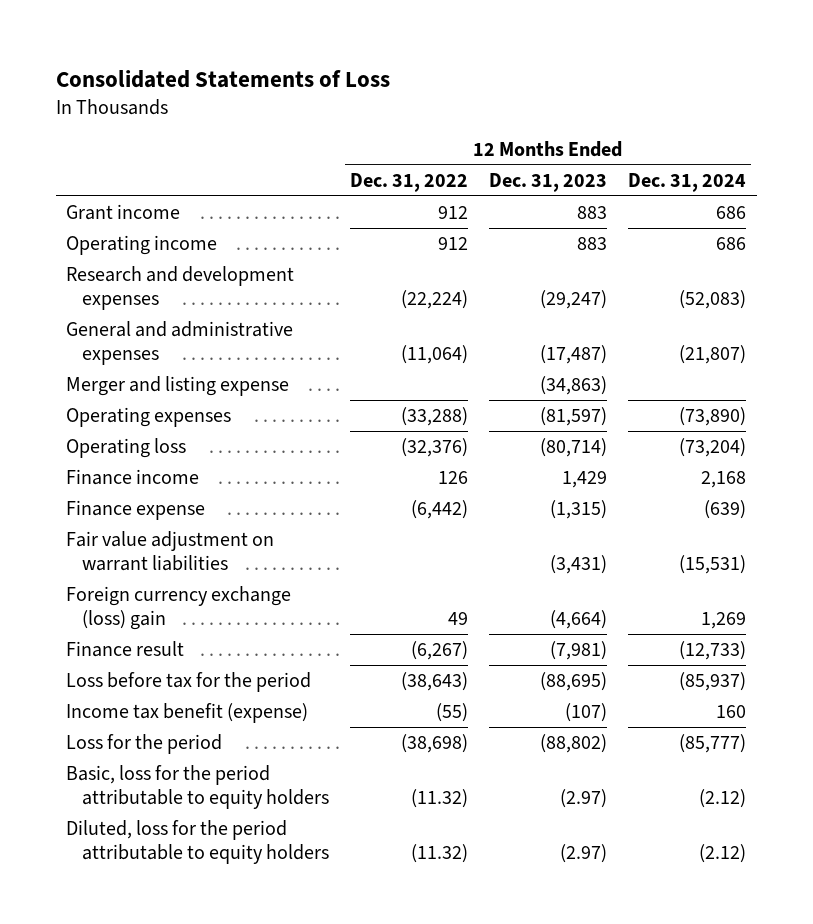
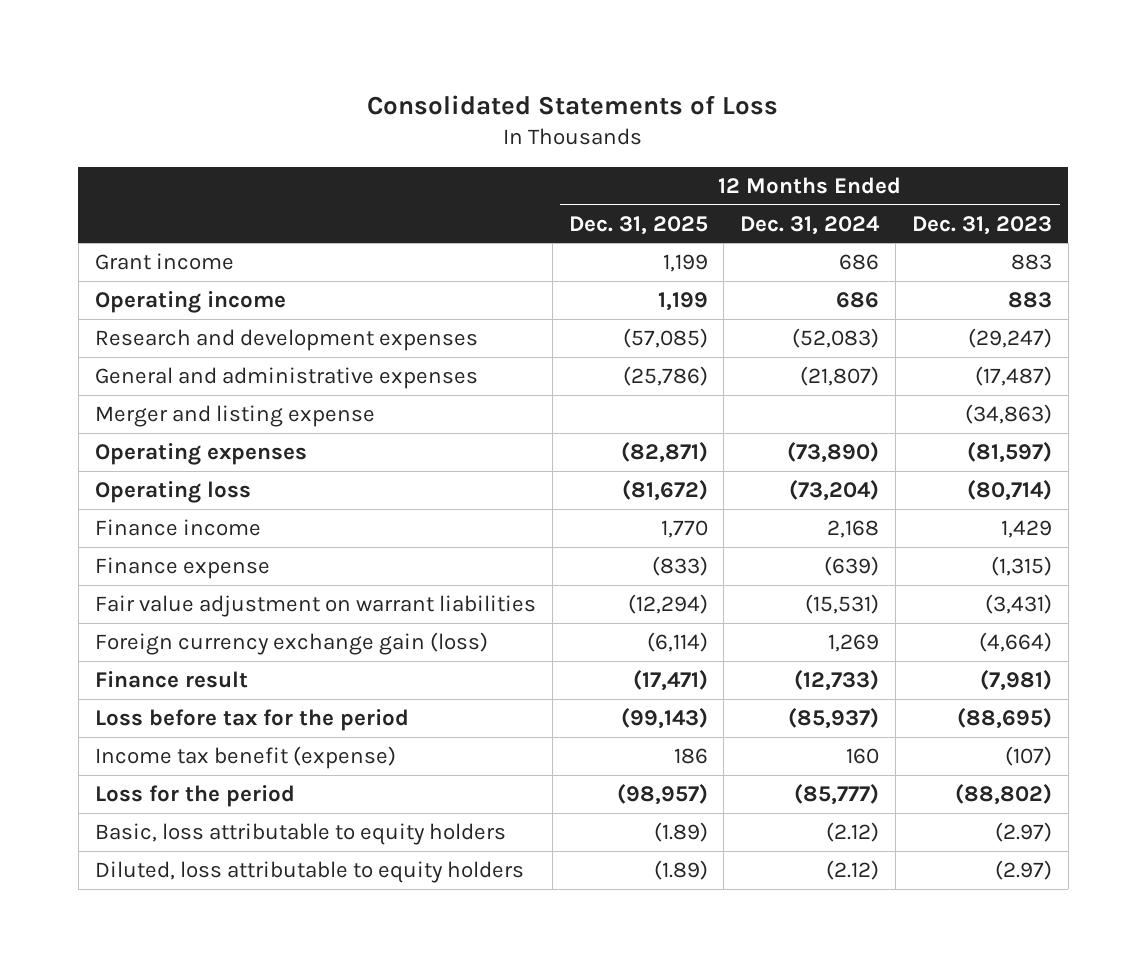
[350,172,469,192] Dec. 31, 2022 -> none
none -> [568,215,708,235] Dec. 31, 2025
[66,586,292,630] Foreign currency exchange (loss) gain -> [94,632,488,656] Foreign currency exchange gain (loss)
[66,765,330,809] Basic, loss for the period attributable to equity holders -> [94,823,506,846] Basic, loss attributable to equity holders
[66,820,330,864] Diluted, loss for the period attributable to equity holders -> [94,861,524,884] Diluted, loss attributable to equity holders

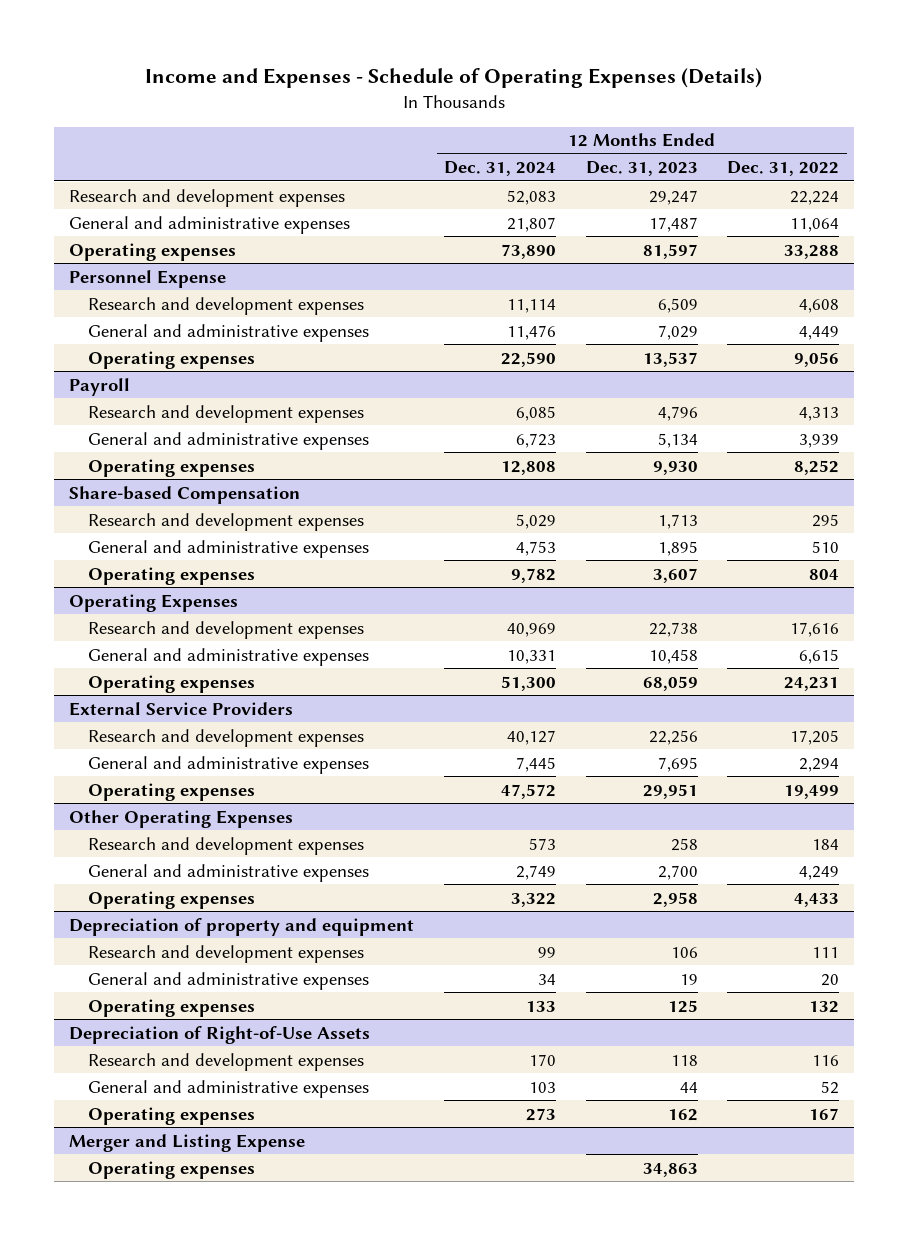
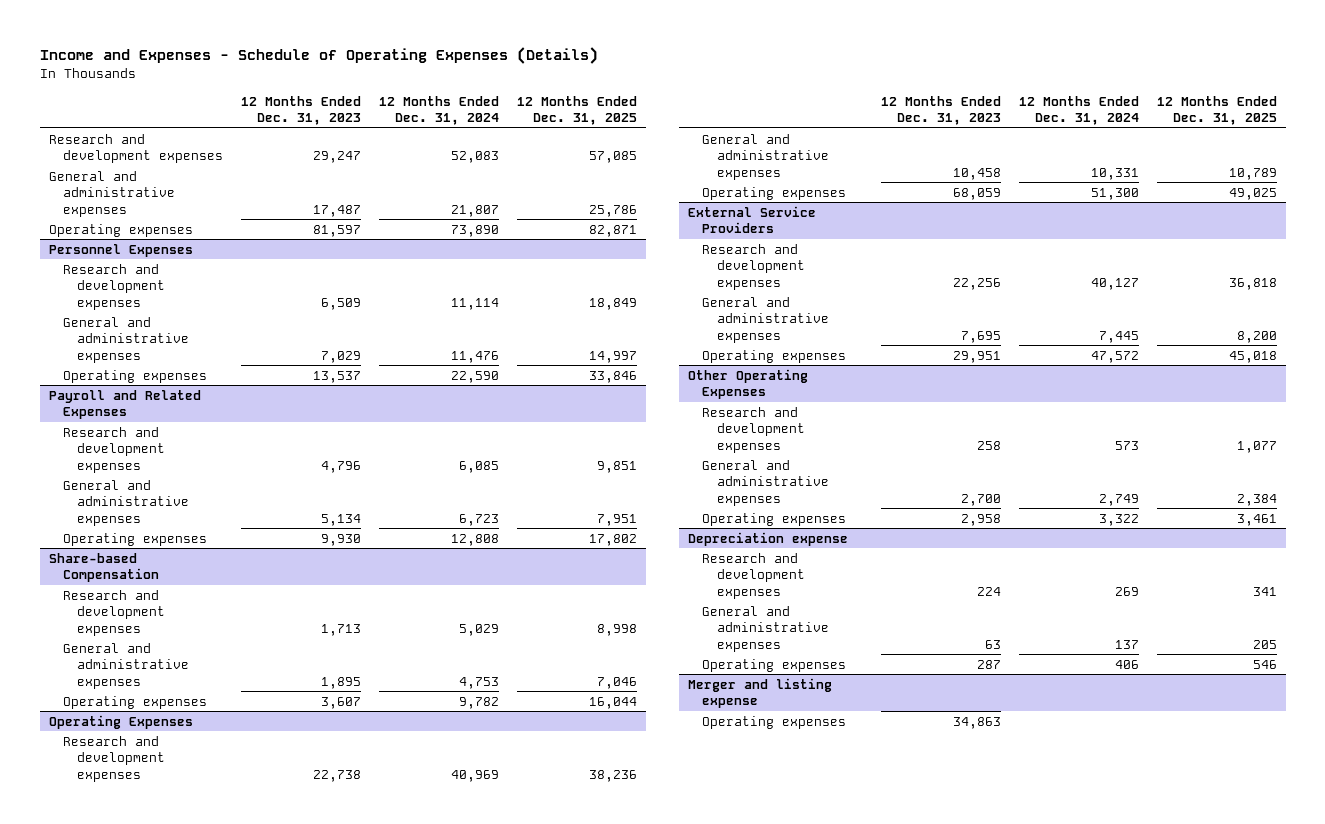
[727,161,840,177] Dec. 31, 2022 -> none
none -> [517,95,638,126] 12 Months Ended Dec. 31, 2025
[69,269,227,288] Personnel Expense -> [48,243,193,257] Personnel Expenses
[69,377,131,396] Payroll -> none
none -> [48,389,201,420] Payroll and Related Expenses
[69,917,415,936] Depreciation of property and equipment -> none
[69,1025,371,1044] Depreciation of Right-of-Use Assets -> none
[88,1052,365,1071] Research and development expenses -> none
[88,1079,370,1098] General and administrative expenses -> none
[88,1106,256,1125] Operating expenses -> none
none -> [688,531,849,546] Depreciation expense
[538,946,557,958] 99 -> [1114,586,1139,596] 269
[670,946,698,958] 106 -> [976,586,1001,596] 224
[538,973,557,985] 34 -> [1114,639,1139,649] 137
[679,973,698,985] 19 -> [984,639,1001,649] 63
[526,1000,557,1012] 133 -> [1114,659,1139,669] 406
[667,999,698,1013] 125 -> [976,659,1001,669] 287
[69,1133,306,1152] Merger and Listing Expense -> [688,677,833,709] Merger and listing expense

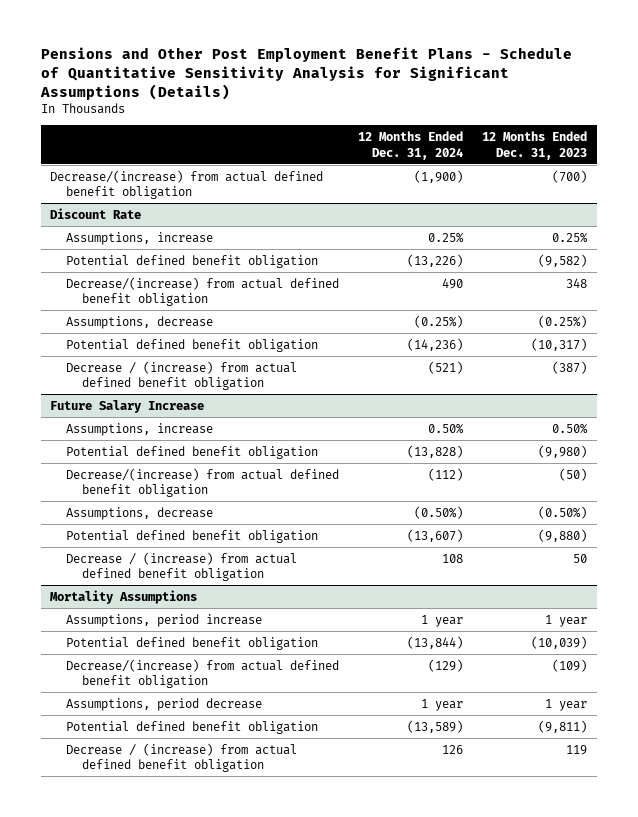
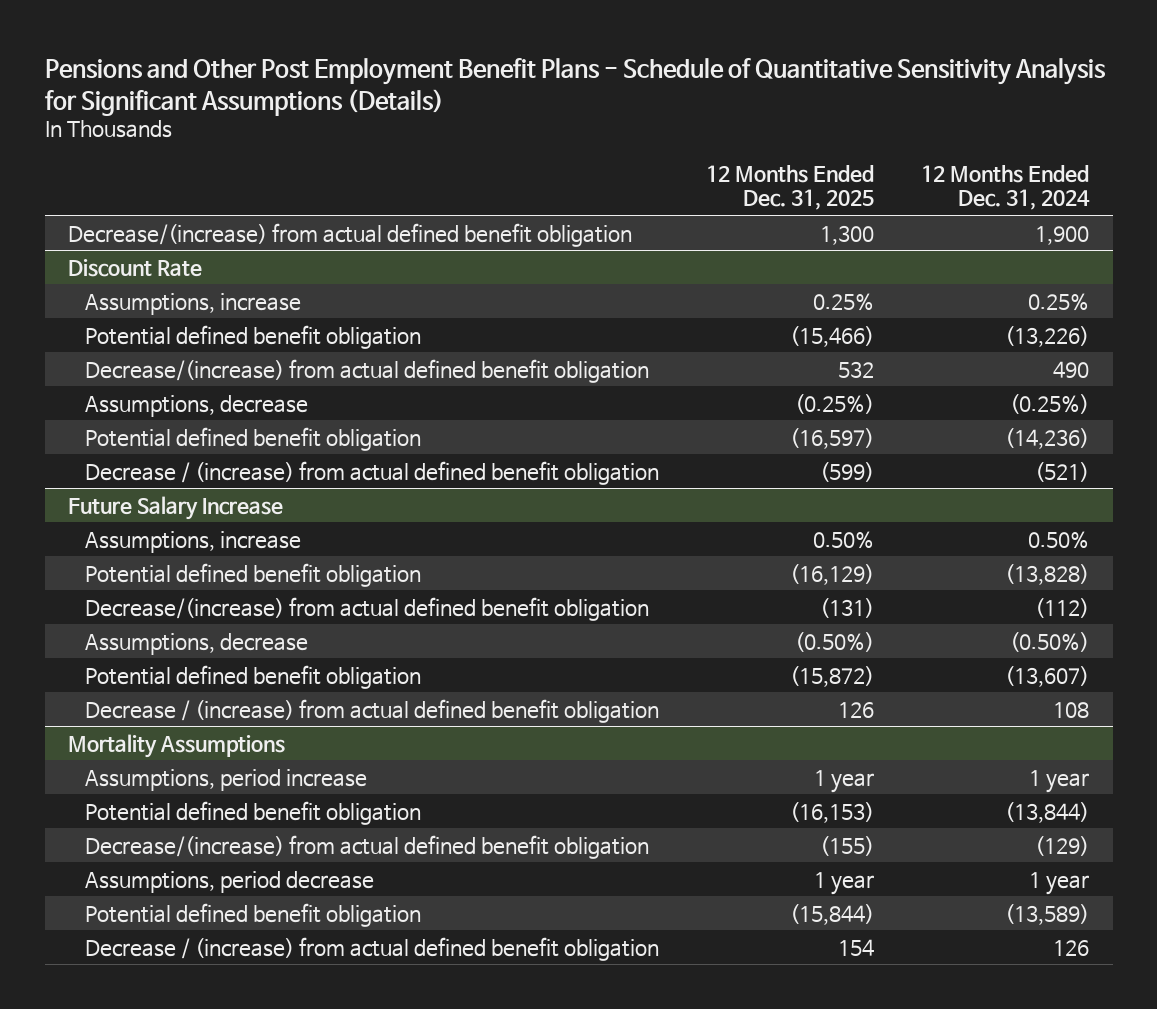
[482,131,588,160] 12 Months Ended Dec. 31, 2023 -> none
none -> [706,165,875,211] 12 Months Ended Dec. 31, 2025
[414,169,464,183] (1,900) -> [1035,225,1090,245] 1,900

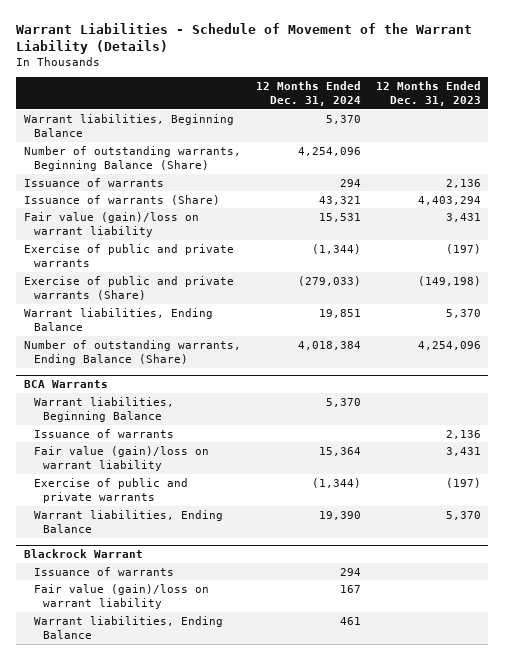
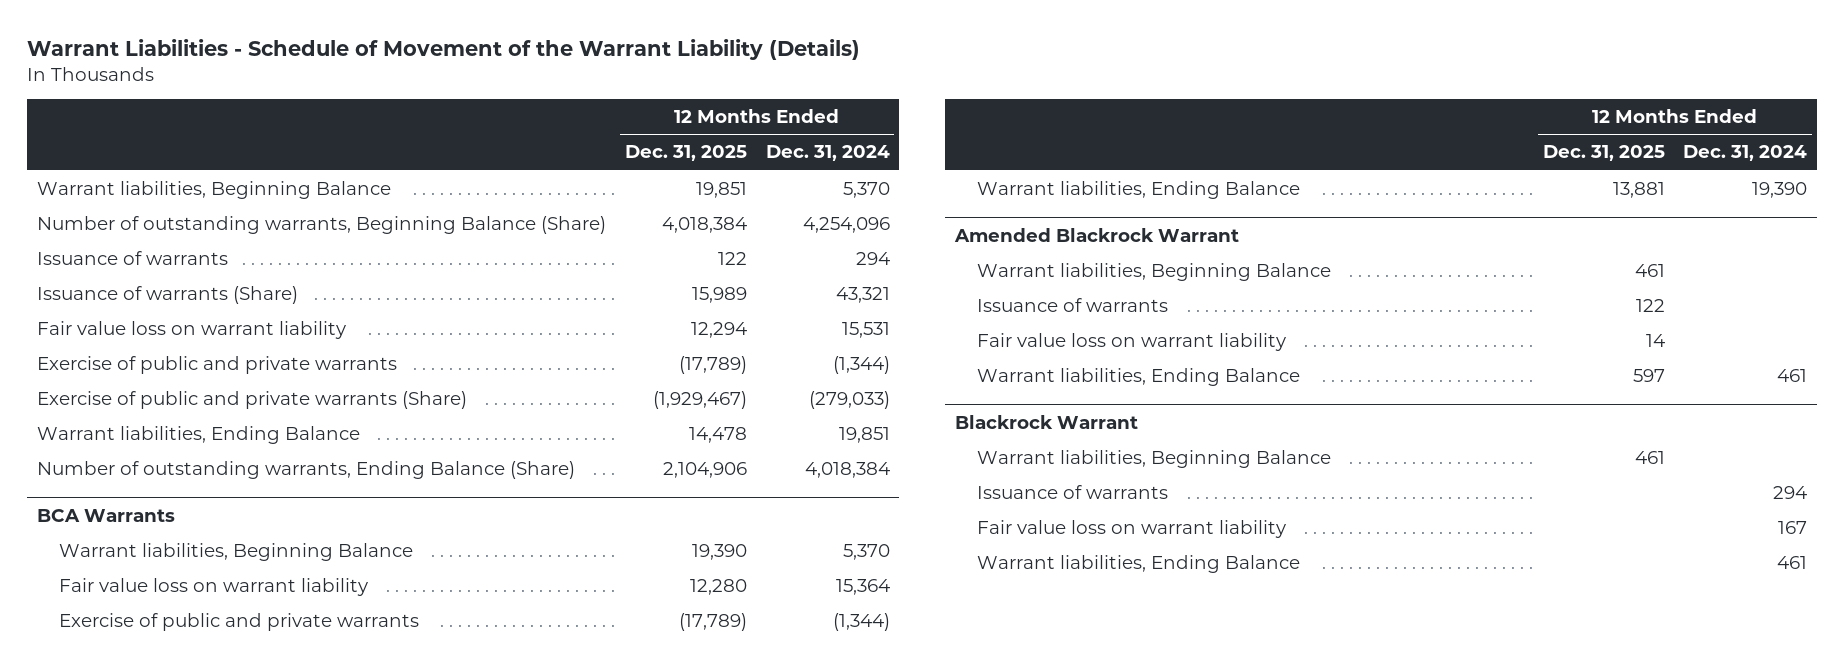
[375,80,481,106] 12 Months Ended Dec. 31, 2023 -> none
none -> [624,145,747,162] Dec. 31, 2025
[23,211,199,237] Fair value (gain)/loss on warrant liability -> [36,321,346,340] Fair value loss on warrant liability
[33,428,174,438] Issuance of warrants -> none
[33,445,209,471] Fair value (gain)/loss on warrant liability -> [59,578,369,597] Fair value loss on warrant liability
none -> [953,227,1239,242] Amended Blackrock Warrant
none -> [977,263,1332,282] Warrant liabilities, Beginning Balance
none -> [977,298,1169,313] Issuance of warrants
none -> [977,333,1287,352] Fair value loss on warrant liability
none -> [977,368,1301,387] Warrant liabilities, Ending Balance
none -> [977,450,1332,469] Warrant liabilities, Beginning Balance
[33,583,209,609] Fair value (gain)/loss on warrant liability -> [977,520,1287,539] Fair value loss on warrant liability

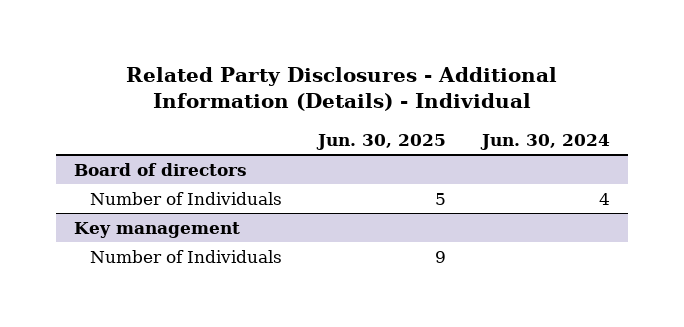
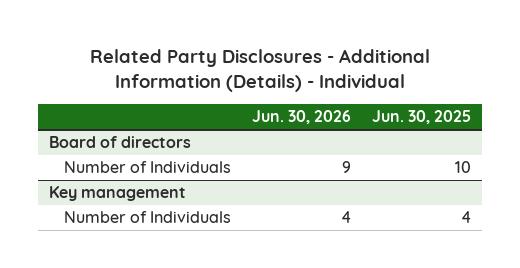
[480,133,611,150] Jun. 30, 2024 -> none
none -> [252,110,352,125] Jun. 30, 2026
[434,192,446,205] 5 -> [455,161,472,174] 10
[434,250,446,263] 9 -> [461,211,472,224] 4

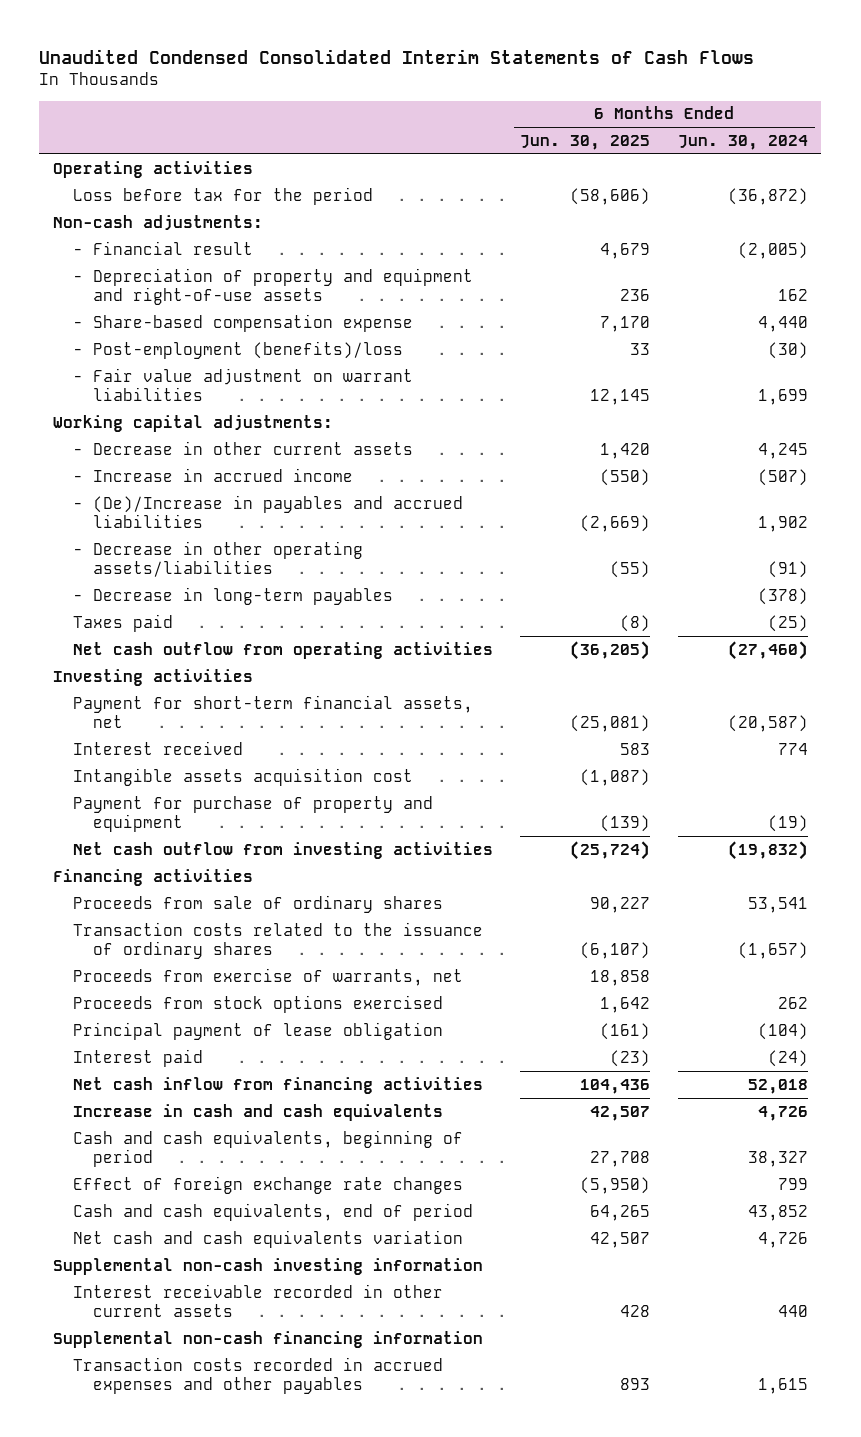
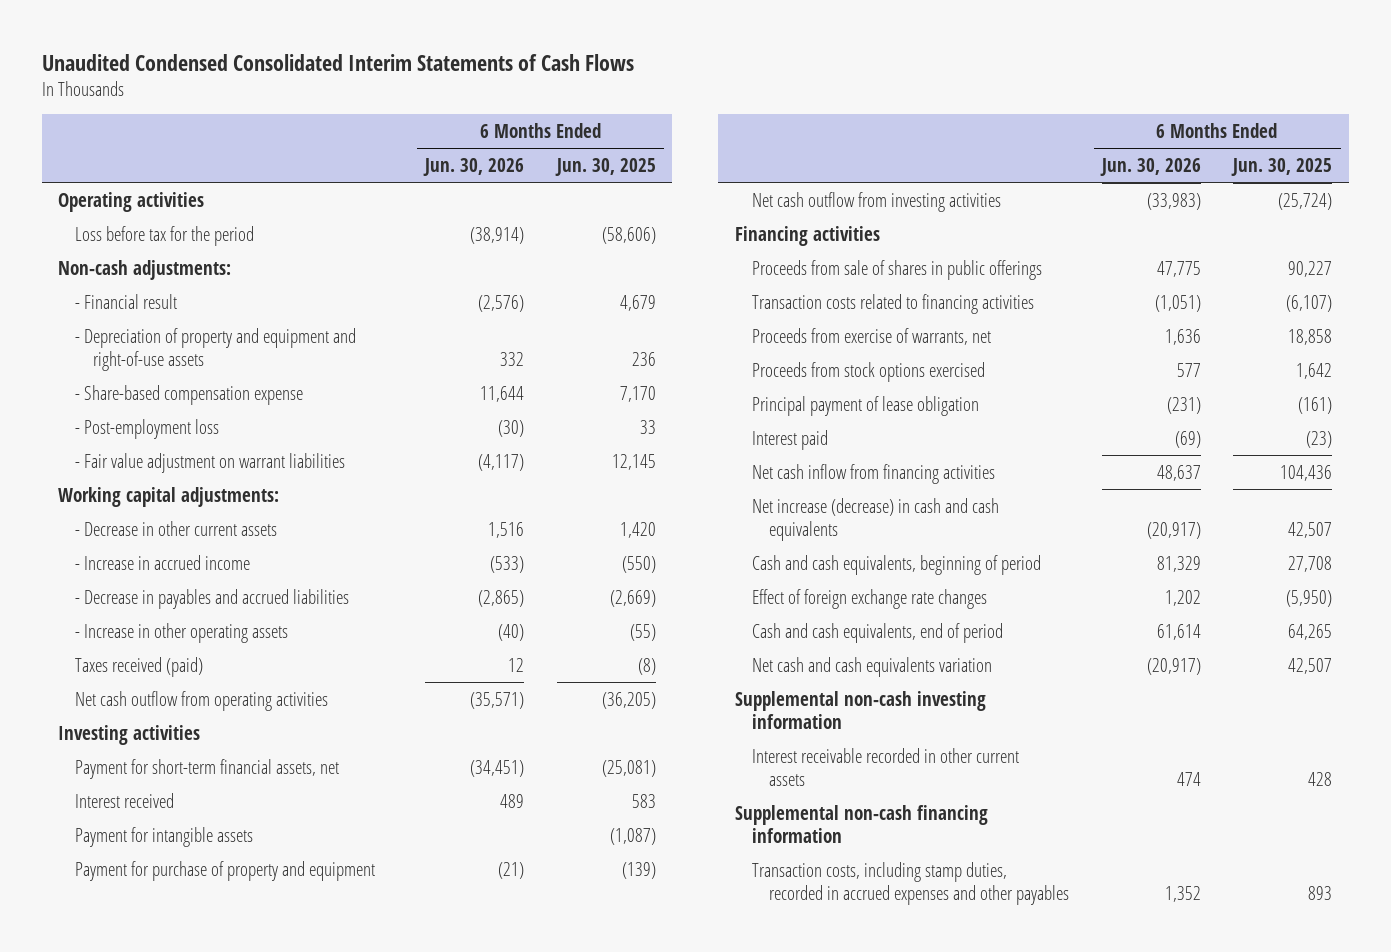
[677,134,808,150] Jun. 30, 2024 -> none
none -> [423,157,525,176] Jun. 30, 2026
[73,340,404,359] - Post-employment (benefits)/loss -> [75,418,220,439] - Post-employment loss
[73,586,394,605] - Decrease in long-term payables -> none
[73,494,464,529] - (De)/Increase in payables and accrued liabilities -> [75,588,350,609] - Decrease in payables and accrued liabilities
[73,540,364,578] - Decrease in other operating assets/liabilities -> [75,622,289,643] - Increase in other operating assets
[73,613,174,632] Taxes paid -> [75,656,204,677] Taxes received (paid)
[73,767,414,786] Intangible assets acquisition cost -> [75,826,254,847] Payment for intangible assets
[73,894,444,913] Proceeds from sale of ordinary shares -> [751,259,1042,280] Proceeds from sale of shares in public offerings
[73,921,484,960] Transaction costs related to the issuance of ordinary shares -> [751,293,1034,314] Transaction costs related to financing activities
[73,1103,444,1121] Increase in cash and cash equivalents -> [751,497,999,541] Net increase (decrease) in cash and cash equivalents
[73,1356,444,1395] Transaction costs recorded in accrued expenses and other payables -> [751,861,1070,905] Transaction costs, including stamp duties, recorded in accrued expenses and other payables

